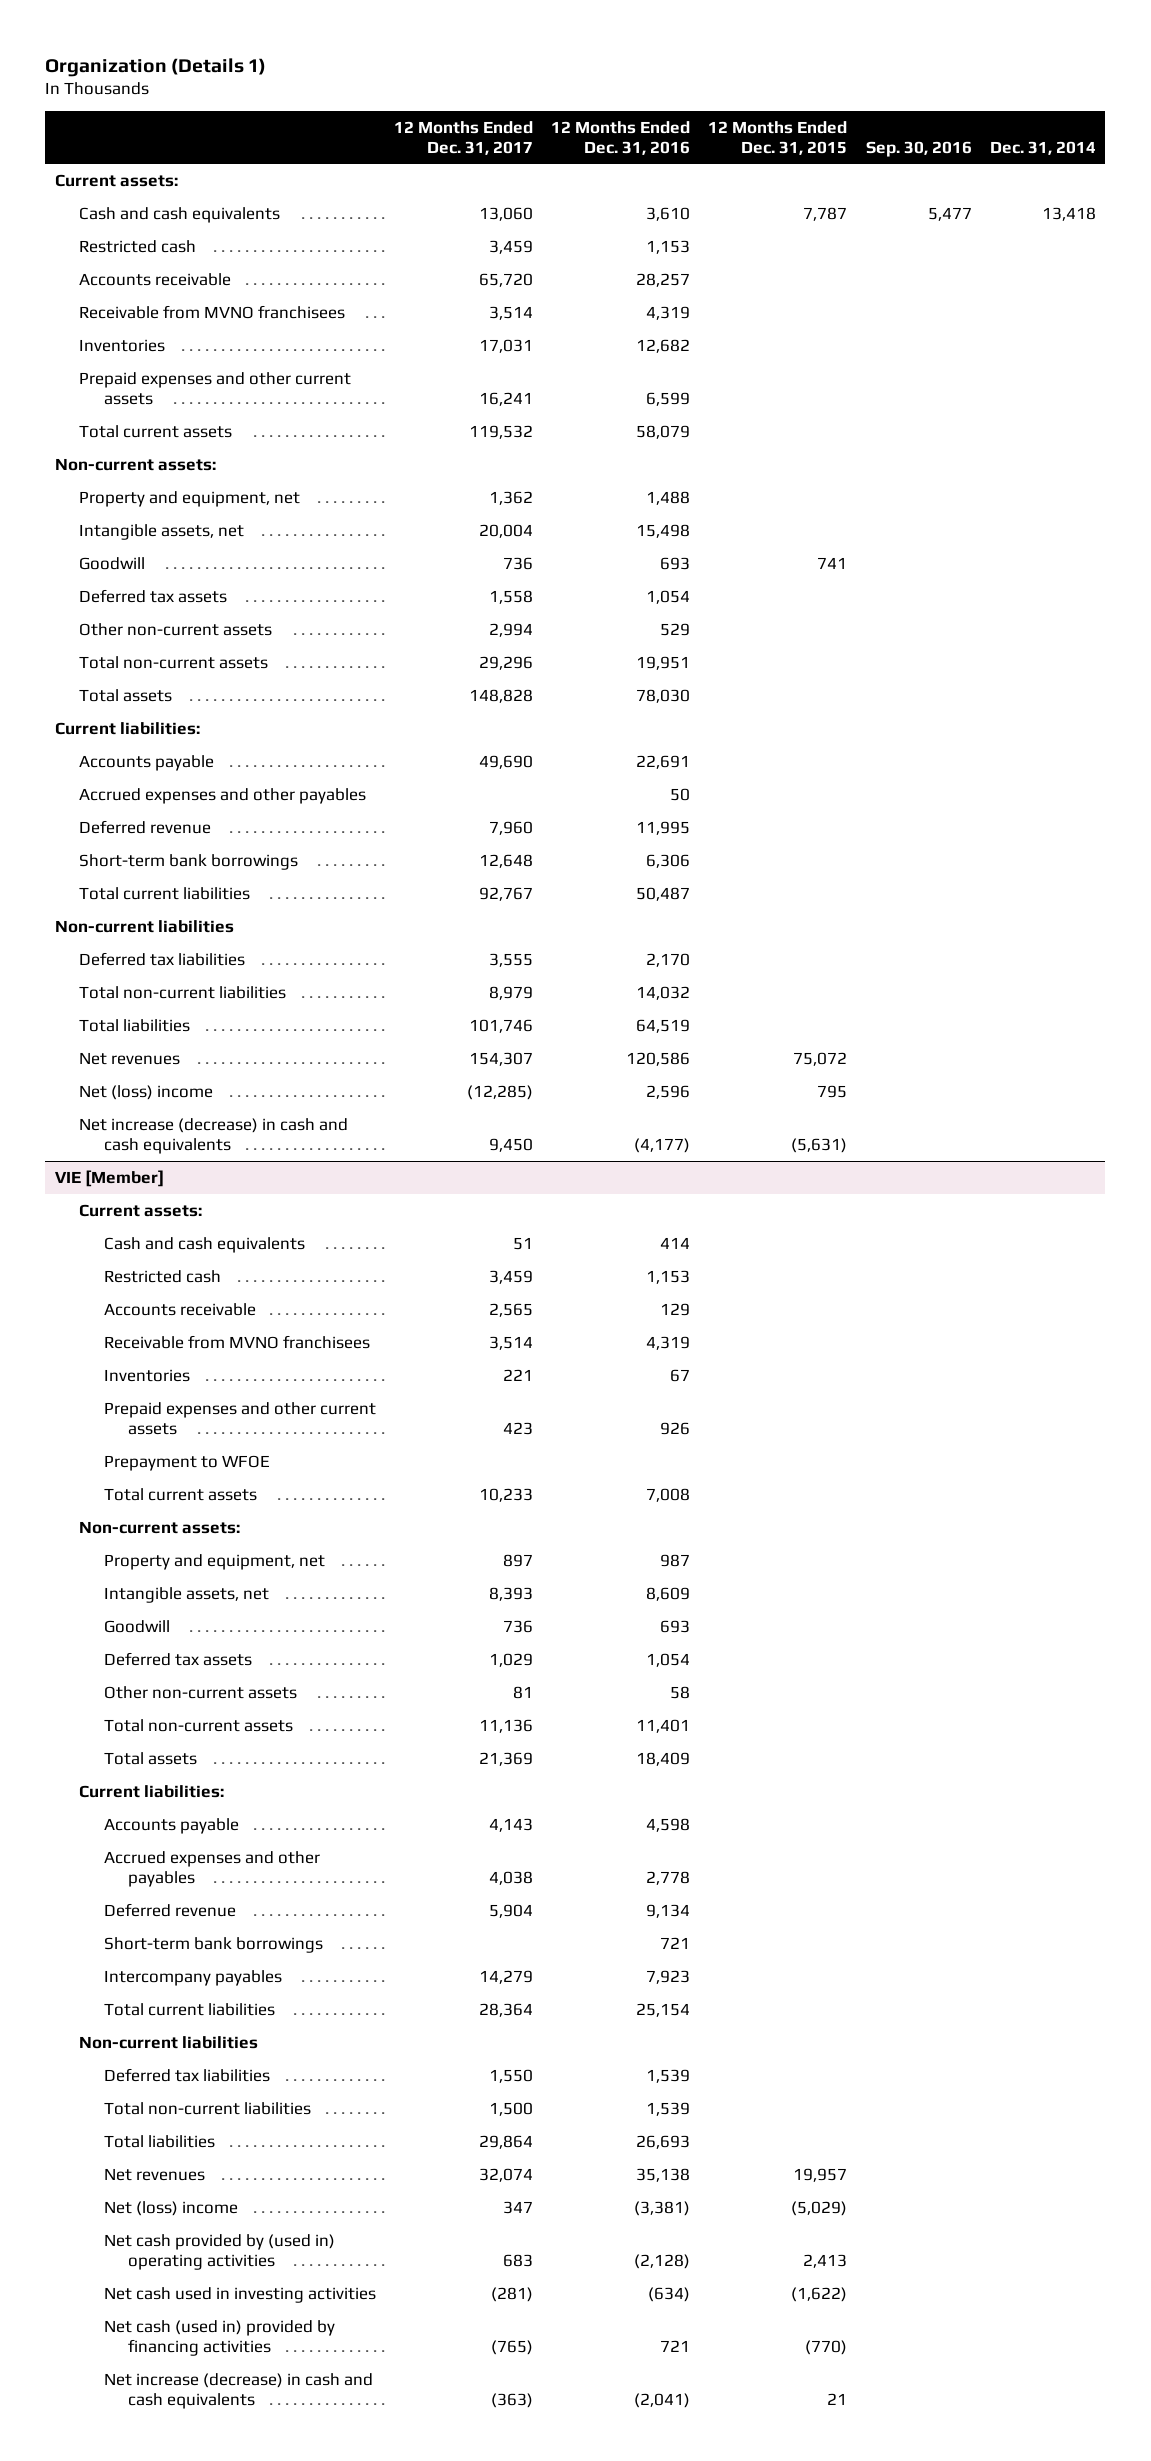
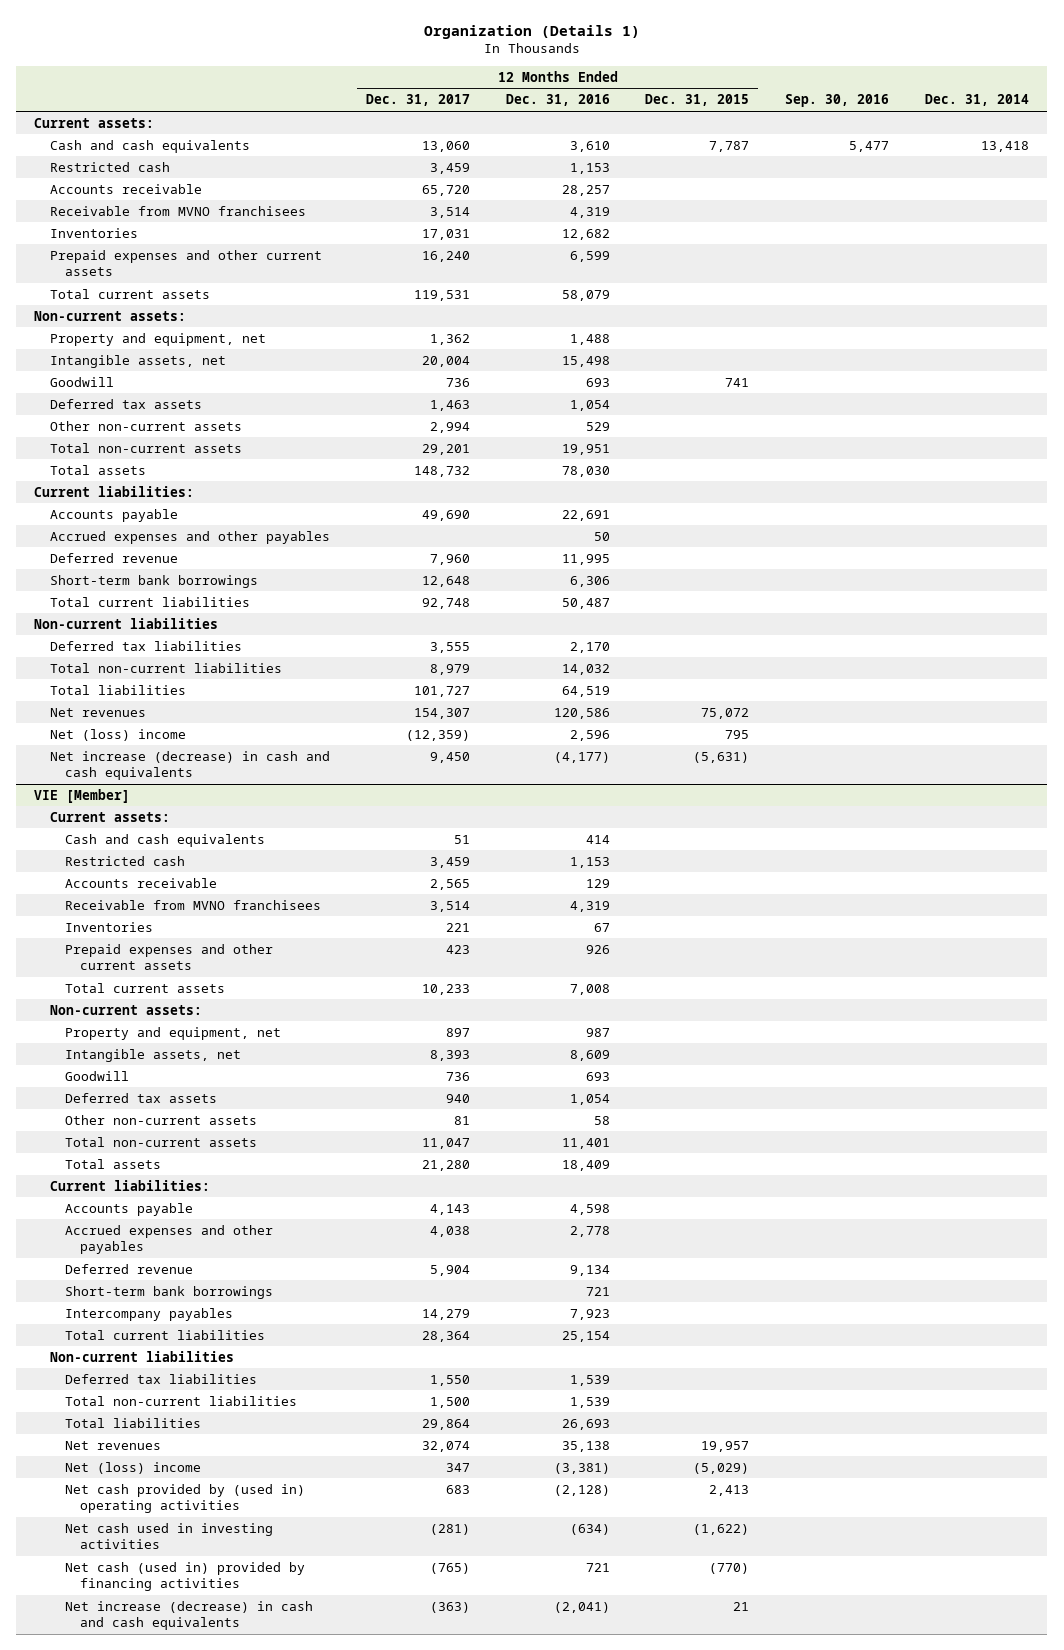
[478,391,533,406] 16,241 -> [421,250,470,262] 16,240
[468,424,533,439] 119,532 -> [413,289,470,301] 119,531
[488,589,533,604] 1,558 -> [429,399,470,411] 1,463
[478,655,533,670] 29,296 -> [421,443,470,455] 29,201
[468,688,533,703] 148,828 -> [413,465,470,477] 148,732
[478,886,533,901] 92,767 -> [421,597,470,609] 92,748
[468,1018,533,1033] 101,746 -> [413,685,470,697] 101,727
[466,1084,533,1100] (12,285) -> [405,729,470,741] (12,359)
[103,1454,270,1471] Prepayment to WFOE -> none
[488,1652,533,1667] 1,029 -> [445,1093,470,1103] 940
[478,1718,533,1733] 11,136 -> [421,1137,470,1149] 11,047
[478,1751,533,1766] 21,369 -> [421,1159,470,1171] 21,280

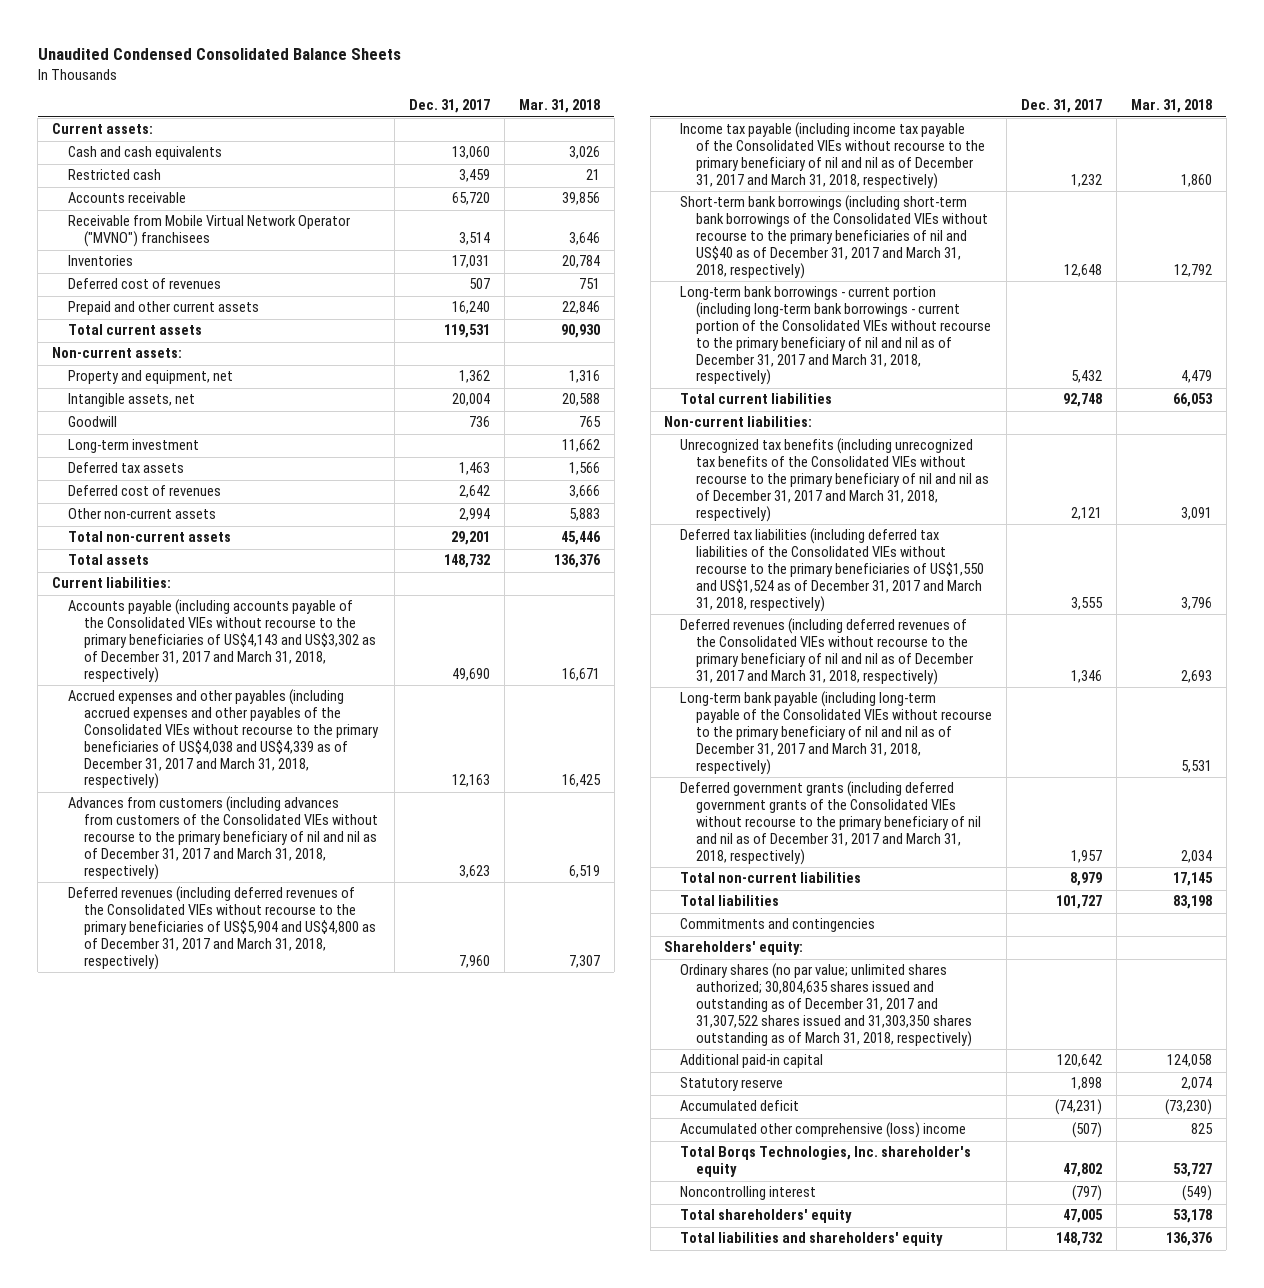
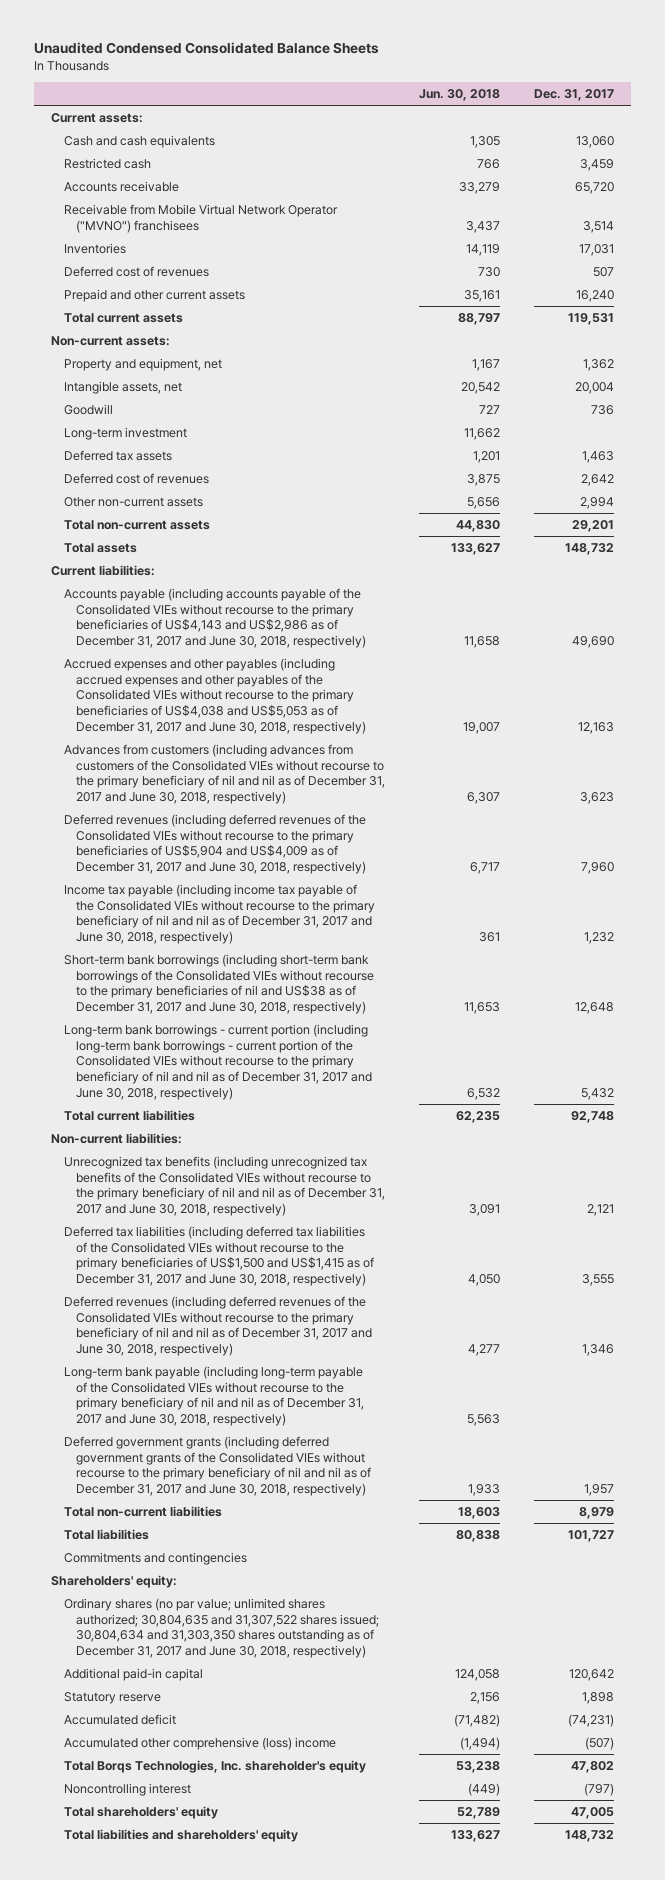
[518,99,600,114] Mar. 31, 2018 -> none
none -> [419,89,501,102] Jun. 30, 2018
[68,599,377,683] Accounts payable (including accounts payable of the Consolidated VIEs without recourse to the primary beneficiaries of US$4,143 and US$3,302 as of December 31, 2017 and March 31, 2018, respectively) -> [63,587,367,649] Accounts payable (including accounts payable of the Consolidated VIEs without recourse to the primary beneficiaries of US$4,143 and US$2,986 as of December 31, 2017 and June 30, 2018, respectively)
[68,689,380,790] Accrued expenses and other payables (including accrued expenses and other payables of the Consolidated VIEs without recourse to the primary beneficiaries of US$4,038 and US$4,339 as of December 31, 2017 and March 31, 2018, respectively) -> [63,657,367,734] Accrued expenses and other payables (including accrued expenses and other payables of the Consolidated VIEs without recourse to the primary beneficiaries of US$4,038 and US$5,053 as of December 31, 2017 and June 30, 2018, respectively)
[68,796,379,880] Advances from customers (including advances from customers of the Consolidated VIEs without recourse to the primary beneficiary of nil and nil as of December 31, 2017 and March 31, 2018, respectively) -> [63,743,386,805] Advances from customers (including advances from customers of the Consolidated VIEs without recourse to the primary beneficiary of nil and nil as of December 31, 2017 and June 30, 2018, respectively)
[68,886,377,970] Deferred revenues (including deferred revenues of the Consolidated VIEs without recourse to the primary beneficiaries of US$5,904 and US$4,800 as of December 31, 2017 and March 31, 2018, respectively) -> [63,813,367,875] Deferred revenues (including deferred revenues of the Consolidated VIEs without recourse to the primary beneficiaries of US$5,904 and US$4,009 as of December 31, 2017 and June 30, 2018, respectively)
[680,122,986,189] Income tax payable (including income tax payable of the Consolidated VIEs without recourse to the primary beneficiary of nil and nil as of December 31, 2017 and March 31, 2018, respectively) -> [63,883,376,945] Income tax payable (including income tax payable of the Consolidated VIEs without recourse to the primary beneficiary of nil and nil as of December 31, 2017 and June 30, 2018, respectively)
[680,195,989,279] Short-term bank borrowings (including short-term bank borrowings of the Consolidated VIEs without recourse to the primary beneficiaries of nil and US$40 as of December 31, 2017 and March 31, 2018, respectively) -> [63,953,375,1015] Short-term bank borrowings (including short-term bank borrowings of the Consolidated VIEs without recourse to the primary beneficiaries of nil and US$38 as of December 31, 2017 and June 30, 2018, respectively)
[680,286,992,386] Long-term bank borrowings - current portion (including long-term bank borrowings - current portion of the Consolidated VIEs without recourse to the primary beneficiary of nil and nil as of December 31, 2017 and March 31, 2018, respectively) -> [63,1023,373,1100] Long-term bank borrowings - current portion (including long-term bank borrowings - current portion of the Consolidated VIEs without recourse to the primary beneficiary of nil and nil as of December 31, 2017 and June 30, 2018, respectively)
[680,438,990,522] Unrecognized tax benefits (including unrecognized tax benefits of the Consolidated VIEs without recourse to the primary beneficiary of nil and nil as of December 31, 2017 and March 31, 2018, respectively) -> [63,1155,386,1217] Unrecognized tax benefits (including unrecognized tax benefits of the Consolidated VIEs without recourse to the primary beneficiary of nil and nil as of December 31, 2017 and June 30, 2018, respectively)
[680,528,985,612] Deferred tax liabilities (including deferred tax liabilities of the Consolidated VIEs without recourse to the primary beneficiaries of US$1,550 and US$1,524 as of December 31, 2017 and March 31, 2018, respectively) -> [63,1225,375,1287] Deferred tax liabilities (including deferred tax liabilities of the Consolidated VIEs without recourse to the primary beneficiaries of US$1,500 and US$1,415 as of December 31, 2017 and June 30, 2018, respectively)
[680,618,974,685] Deferred revenues (including deferred revenues of the Consolidated VIEs without recourse to the primary beneficiary of nil and nil as of December 31, 2017 and March 31, 2018, respectively) -> [63,1295,373,1357] Deferred revenues (including deferred revenues of the Consolidated VIEs without recourse to the primary beneficiary of nil and nil as of December 31, 2017 and June 30, 2018, respectively)
[680,691,993,775] Long-term bank payable (including long-term payable of the Consolidated VIEs without recourse to the primary beneficiary of nil and nil as of December 31, 2017 and March 31, 2018, respectively) -> [63,1365,365,1427] Long-term bank payable (including long-term payable of the Consolidated VIEs without recourse to the primary beneficiary of nil and nil as of December 31, 2017 and June 30, 2018, respectively)
[680,781,982,865] Deferred government grants (including deferred government grants of the Consolidated VIEs without recourse to the primary beneficiary of nil and nil as of December 31, 2017 and March 31, 2018, respectively) -> [63,1435,372,1497] Deferred government grants (including deferred government grants of the Consolidated VIEs without recourse to the primary beneficiary of nil and nil as of December 31, 2017 and June 30, 2018, respectively)
[680,963,973,1047] Ordinary shares (no par value; unlimited shares authorized; 30,804,635 shares issued and outstanding as of December 31, 2017 and 31,307,522 shares issued and 31,303,350 shares outstanding as of March 31, 2018, respectively) -> [63,1597,380,1659] Ordinary shares (no par value; unlimited shares authorized; 30,804,635 and 31,307,522 shares issued; 30,804,634 and 31,303,350 shares outstanding as of December 31, 2017 and June 30, 2018, respectively)

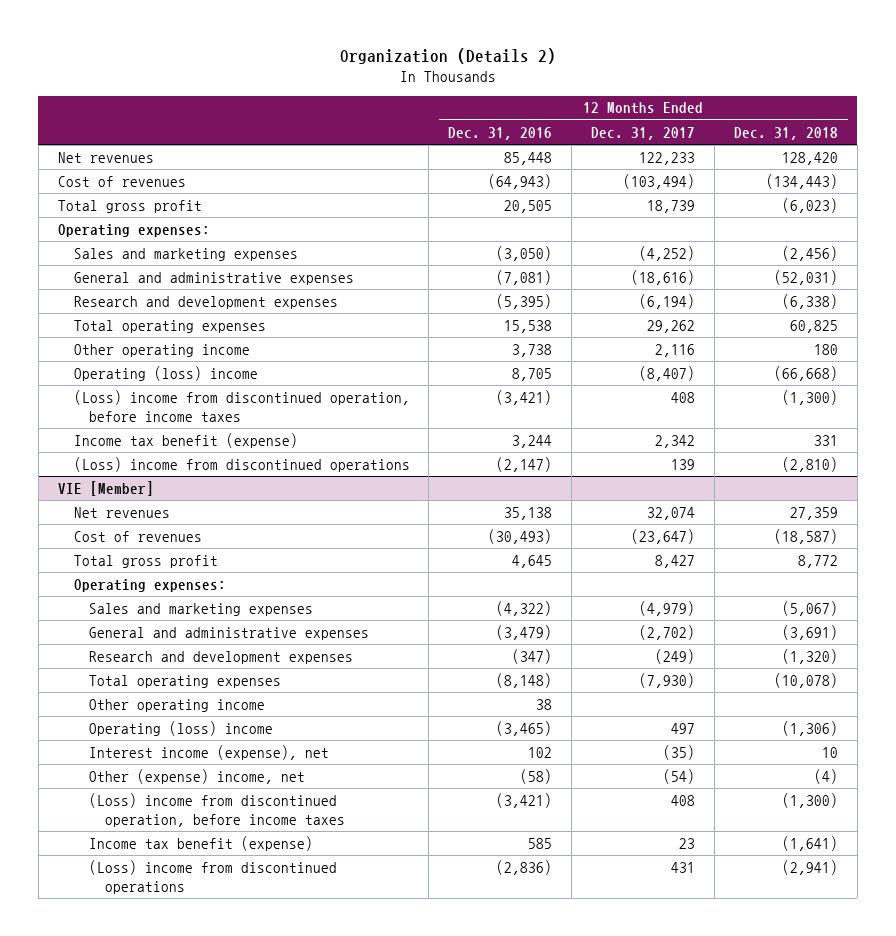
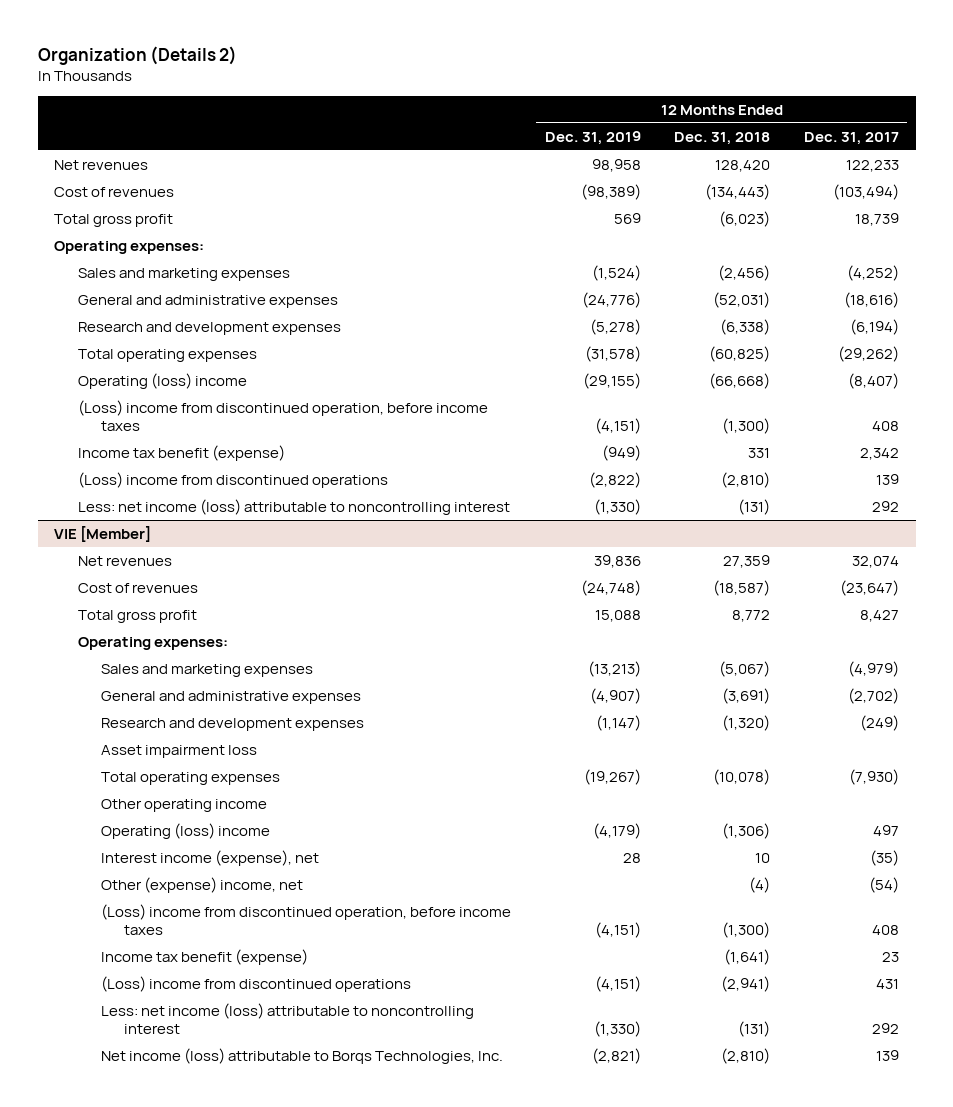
[448,126,553,140] Dec. 31, 2016 -> none
none -> [544,130,641,145] Dec. 31, 2019
[73,343,250,357] Other operating income -> none
[647,319,696,333] 29,262 -> [837,345,899,362] (29,262)
[789,319,838,333] 60,825 -> [709,345,771,362] (60,825)
none -> [77,498,510,515] Less: net income (loss) attributable to noncontrolling interest
none -> [101,744,258,758] Asset impairment loss
none -> [101,1002,475,1035] Less: net income (loss) attributable to noncontrolling interest
none -> [101,1047,504,1064] Net income (loss) attributable to Borqs Technologies, Inc.

